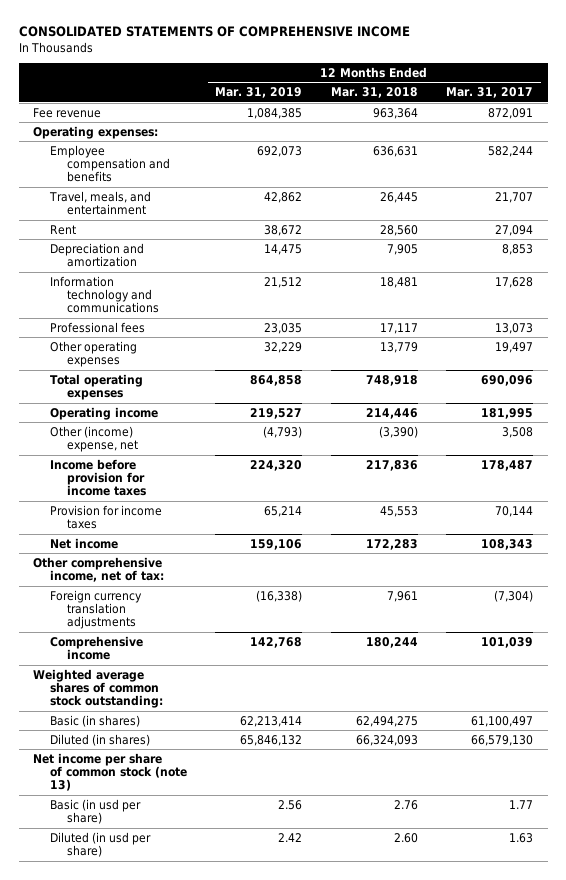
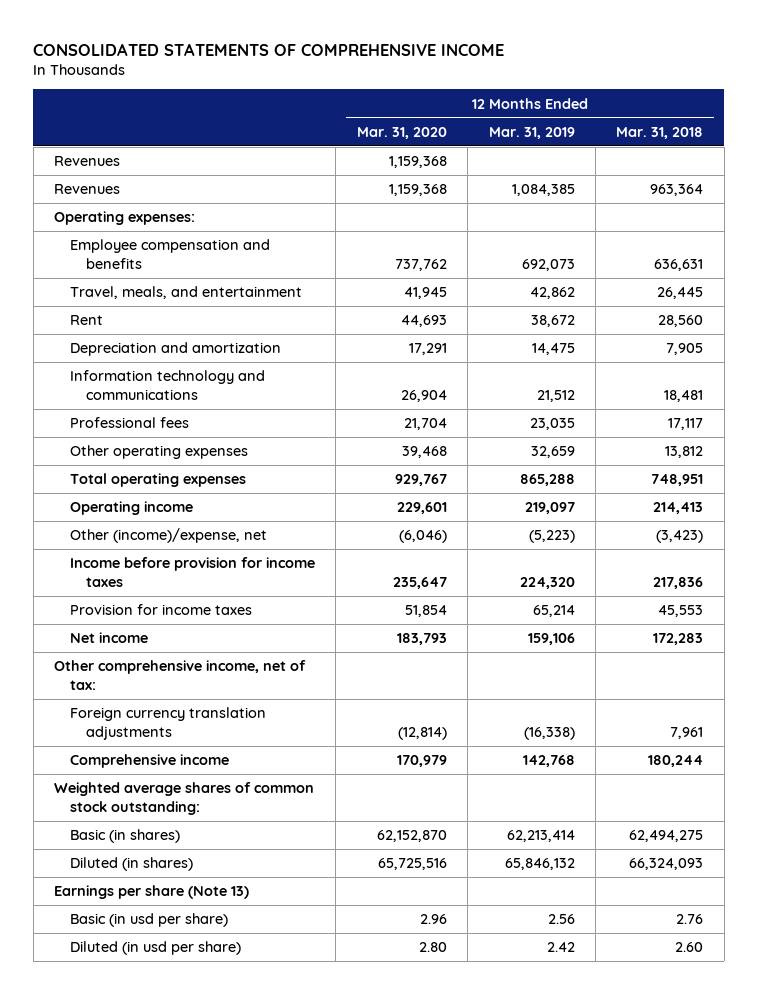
[446,87,534,99] Mar. 31, 2017 -> none
none -> [356,126,447,139] Mar. 31, 2020
none -> [54,156,121,167] Revenues
[32,107,101,118] Fee revenue -> [54,184,121,195] Revenues
[264,341,303,353] 32,229 -> [530,446,575,459] 32,659
[379,341,418,353] 13,779 -> [665,446,704,459] 13,812
[250,374,303,386] 864,858 -> [519,474,575,487] 865,288
[365,374,418,386] 748,918 -> [651,474,704,487] 748,951
[250,407,303,419] 219,527 -> [524,502,575,515] 219,097
[365,407,418,419] 214,446 -> [653,502,704,515] 214,413
[49,425,138,453] Other (income) expense, net -> [69,528,267,544] Other (income)/expense, net
[263,425,303,438] (4,793) -> [528,530,575,544] (5,223)
[378,425,418,438] (3,390) -> [656,530,704,544] (3,423)
[32,752,187,792] Net income per share of common stock (note 13) -> [54,885,250,900] Earnings per share (Note 13)

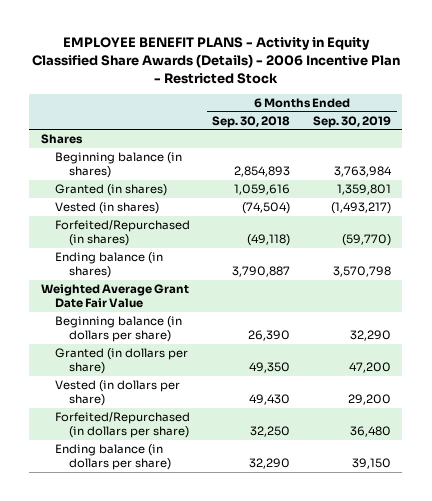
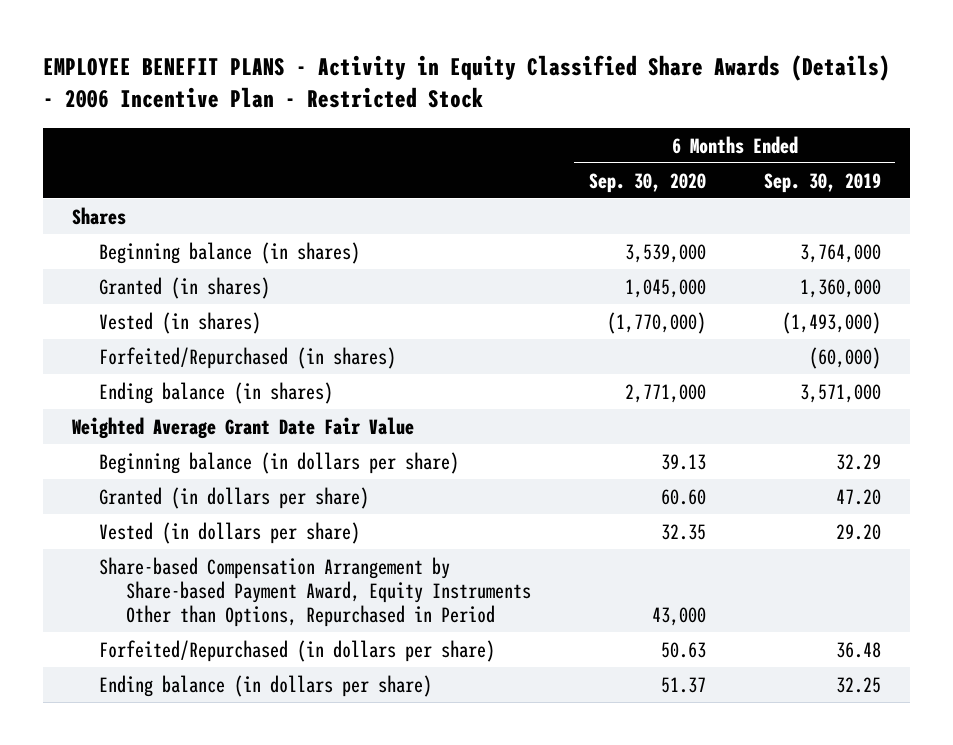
[212,115,291,128] Sep. 30, 2018 -> none
none -> [588,172,706,193] Sep. 30, 2020
[333,166,392,178] 3,763,984 -> [799,243,881,263] 3,764,000
[336,183,391,195] 1,359,801 -> [799,278,881,298] 1,360,000
[330,201,391,214] (1,493,217) -> [781,311,881,334] (1,493,000)
[341,234,391,247] (59,770) -> [808,346,881,369] (60,000)
[332,266,391,278] 3,570,798 -> [799,383,881,403] 3,571,000
[349,330,391,342] 32,290 -> [835,453,881,470] 32.29
[348,362,391,374] 47,200 -> [835,488,881,505] 47.20
[347,394,391,406] 29,200 -> [835,523,881,540] 29.20
none -> [98,556,531,627] Share-based Compensation Arrangement by Share-based Payment Award, Equity Instruments Other than Options, Repurchased in Period
[349,426,391,438] 36,480 -> [835,641,881,658] 36.48
[351,458,391,470] 39,150 -> [835,676,881,693] 32.25

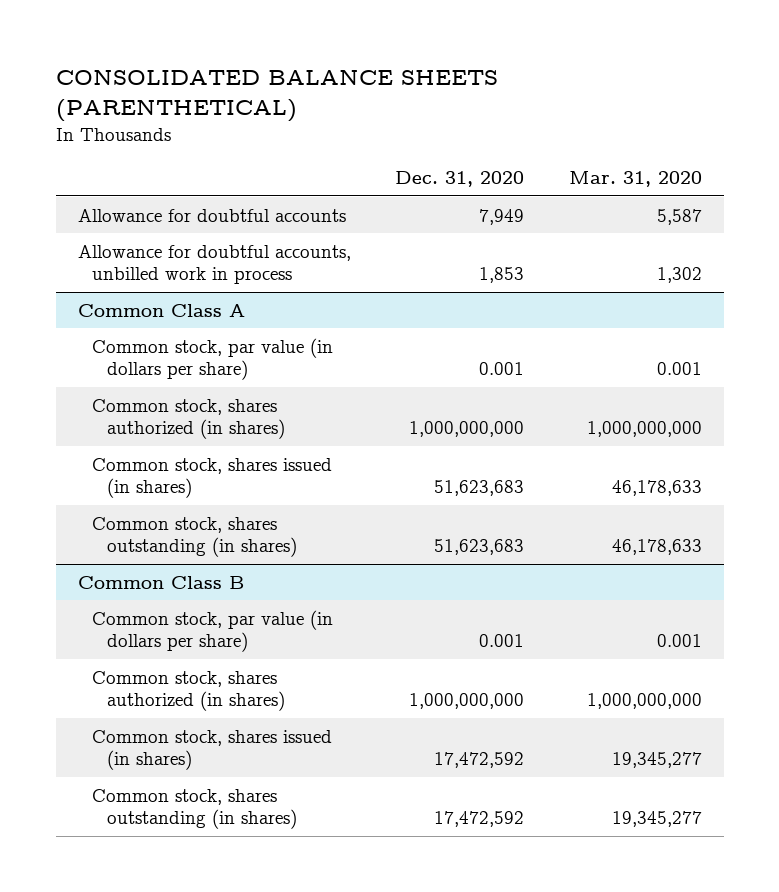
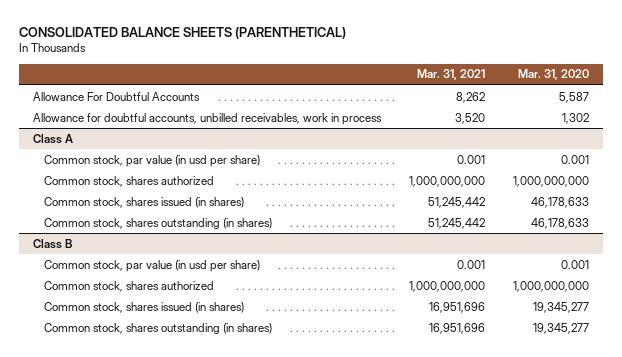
[395,171,525,188] Dec. 31, 2020 -> none
none -> [416,69,485,81] Mar. 31, 2021
[77,208,346,222] Allowance for doubtful accounts -> [33,91,201,101] Allowance For Doubtful Accounts
[77,244,351,285] Allowance for doubtful accounts, unbilled work in process -> [33,112,383,125] Allowance for doubtful accounts, unbilled receivables, work in process
[77,303,245,317] Common Class A -> [33,133,74,144] Class A
[92,337,334,381] Common stock, par value (in dollars per share) -> [43,154,260,167] Common stock, par value (in usd per share)
[92,398,285,440] Common stock, shares authorized (in shares) -> [43,175,214,187] Common stock, shares authorized
[77,575,244,589] Common Class B -> [33,238,74,249] Class B
[92,609,334,653] Common stock, par value (in dollars per share) -> [43,259,260,272] Common stock, par value (in usd per share)
[92,670,285,712] Common stock, shares authorized (in shares) -> [43,280,214,292] Common stock, shares authorized

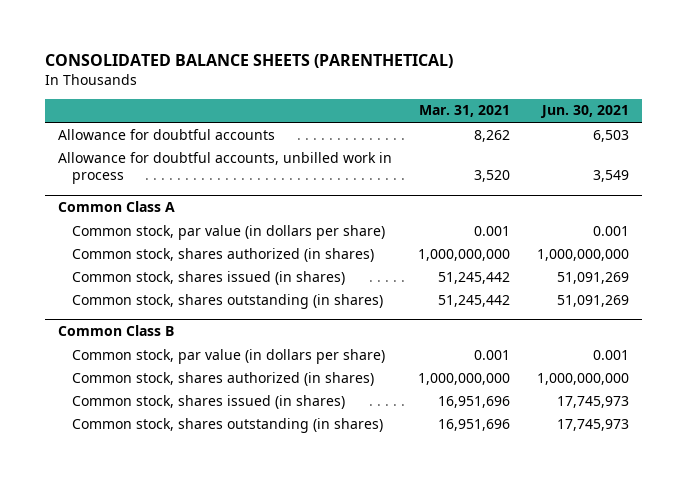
[517,69,589,81] Mar. 31, 2020 -> none
none -> [539,105,629,119] Jun. 30, 2021
[33,91,201,101] Allowance For Doubtful Accounts -> [57,128,275,140] Allowance for doubtful accounts
[33,112,383,125] Allowance for doubtful accounts, unbilled receivables, work in process -> [57,151,392,184] Allowance for doubtful accounts, unbilled work in process
[33,133,74,144] Class A -> [57,201,175,213] Common Class A
[43,154,260,167] Common stock, par value (in usd per share) -> [72,224,386,240] Common stock, par value (in dollars per share)
[43,175,214,187] Common stock, shares authorized -> [72,247,375,262] Common stock, shares authorized (in shares)
[33,238,74,249] Class B -> [57,325,174,337] Common Class B
[43,259,260,272] Common stock, par value (in usd per share) -> [72,348,386,364] Common stock, par value (in dollars per share)
[43,280,214,292] Common stock, shares authorized -> [72,371,375,386] Common stock, shares authorized (in shares)

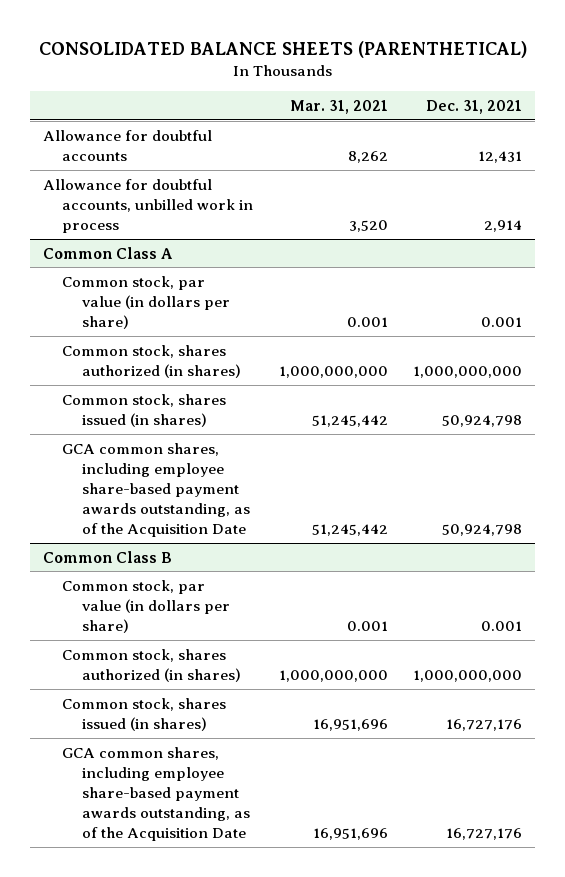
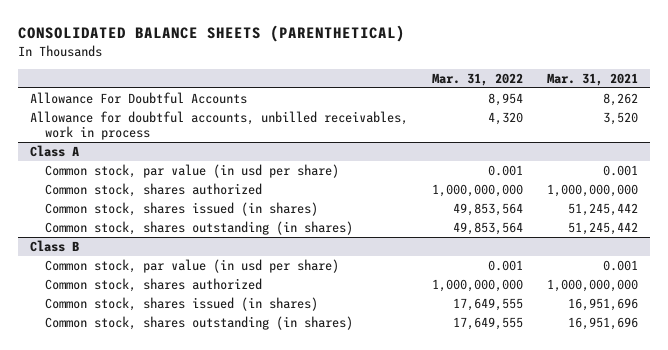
[426,99,523,114] Dec. 31, 2021 -> none
none -> [432,72,524,86] Mar. 31, 2022
[43,129,213,161] Allowance for doubtful accounts -> [29,92,247,105] Allowance For Doubtful Accounts
[43,178,254,233] Allowance for doubtful accounts, unbilled work in process -> [29,111,408,141] Allowance for doubtful accounts, unbilled receivables, work in process
[43,246,174,259] Common Class A -> [29,145,79,158] Class A
[62,275,230,329] Common stock, par value (in dollars per share) -> [44,164,339,179] Common stock, par value (in usd per share)
[62,344,241,378] Common stock, shares authorized (in shares) -> [44,183,262,198] Common stock, shares authorized
[62,442,250,537] GCA common shares, including employee share-based payment awards outstanding, as of the Acquisition Date -> [44,221,353,236] Common stock, shares outstanding (in shares)
[43,550,173,563] Common Class B -> [29,240,79,253] Class B
[62,579,230,633] Common stock, par value (in dollars per share) -> [44,259,339,274] Common stock, par value (in usd per share)
[62,648,241,682] Common stock, shares authorized (in shares) -> [44,278,262,293] Common stock, shares authorized
[62,746,250,841] GCA common shares, including employee share-based payment awards outstanding, as of the Acquisition Date -> [44,316,353,331] Common stock, shares outstanding (in shares)

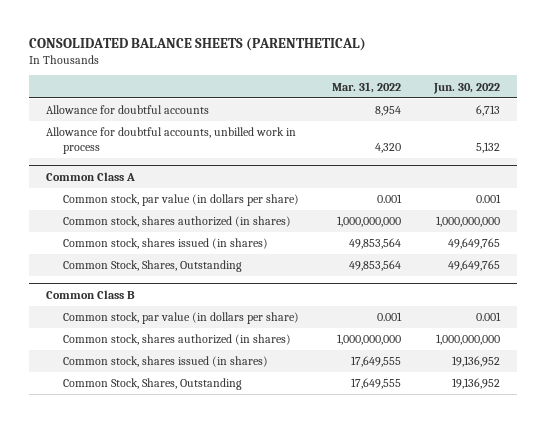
[547,72,639,86] Mar. 31, 2021 -> none
none -> [433,82,501,94] Jun. 30, 2022
[29,92,247,105] Allowance For Doubtful Accounts -> [45,105,209,115] Allowance for doubtful accounts
[29,111,408,141] Allowance for doubtful accounts, unbilled receivables, work in process -> [45,127,296,155] Allowance for doubtful accounts, unbilled work in process
[29,145,79,158] Class A -> [45,171,135,181] Common Class A
[44,164,339,179] Common stock, par value (in usd per share) -> [63,194,300,207] Common stock, par value (in dollars per share)
[44,183,262,198] Common stock, shares authorized -> [63,216,292,228] Common stock, shares authorized (in shares)
[44,221,353,236] Common stock, shares outstanding (in shares) -> [63,260,243,273] Common Stock, Shares, Outstanding
[29,240,79,253] Class B -> [45,289,135,299] Common Class B
[44,259,339,274] Common stock, par value (in usd per share) -> [63,312,300,325] Common stock, par value (in dollars per share)
[44,278,262,293] Common stock, shares authorized -> [63,334,292,346] Common stock, shares authorized (in shares)
[44,316,353,331] Common stock, shares outstanding (in shares) -> [63,378,243,391] Common Stock, Shares, Outstanding

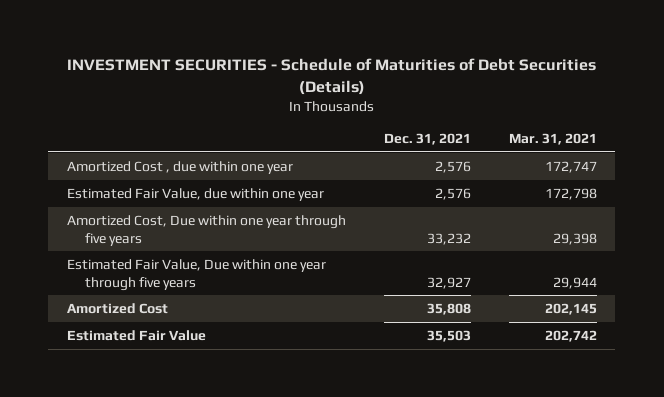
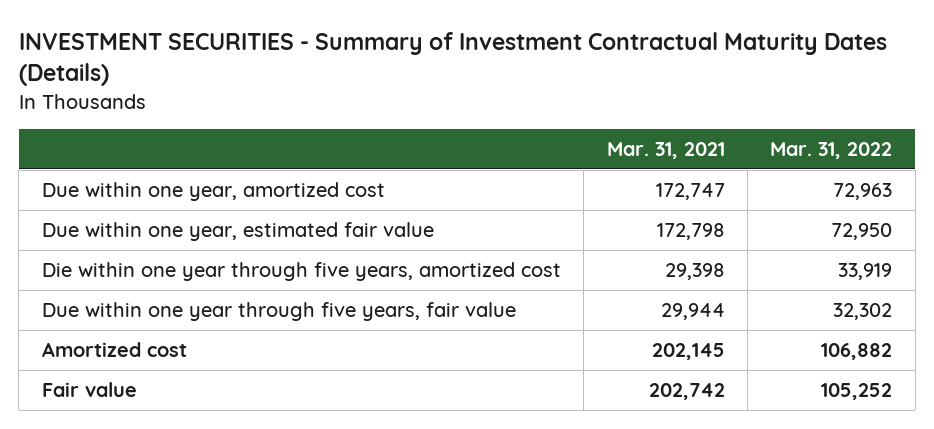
[66,58,596,95] INVESTMENT SECURITIES - Schedule of Maturities of Debt Securities (Details) -> [18,32,887,87] INVESTMENT SECURITIES - Summary of Investment Contractual Maturity Dates (Details)
[383,132,471,145] Dec. 31, 2021 -> none
none -> [770,141,893,159] Mar. 31, 2022
[67,160,294,174] Amortized Cost , due within one year -> [41,182,385,202] Due within one year, amortized cost
[67,187,325,201] Estimated Fair Value, due within one year -> [41,222,434,242] Due within one year, estimated fair value
[67,214,347,246] Amortized Cost, Due within one year through five years -> [41,262,561,282] Die within one year through five years, amortized cost
[67,258,327,291] Estimated Fair Value, Due within one year through five years -> [41,302,516,322] Due within one year through five years, fair value
[67,302,169,314] Amortized Cost -> [41,342,187,358] Amortized cost
[67,329,207,341] Estimated Fair Value -> [41,382,137,398] Fair value

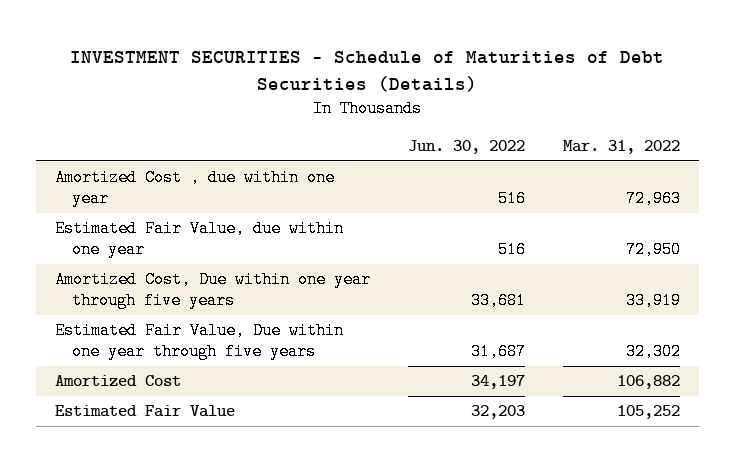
[18,32,887,87] INVESTMENT SECURITIES - Summary of Investment Contractual Maturity Dates (Details) -> [70,51,665,92] INVESTMENT SECURITIES - Schedule of Maturities of Debt Securities (Details)
[606,141,725,159] Mar. 31, 2021 -> none
none -> [407,139,525,154] Jun. 30, 2022
[41,182,385,202] Due within one year, amortized cost -> [55,169,336,208] Amortized Cost , due within one year
[41,222,434,242] Due within one year, estimated fair value -> [55,220,345,259] Estimated Fair Value, due within one year
[41,262,561,282] Die within one year through five years, amortized cost -> [55,271,372,310] Amortized Cost, Due within one year through five years
[41,302,516,322] Due within one year through five years, fair value -> [55,322,345,361] Estimated Fair Value, Due within one year through five years
[41,342,187,358] Amortized cost -> [55,375,182,387] Amortized Cost
[41,382,137,398] Fair value -> [55,405,236,418] Estimated Fair Value

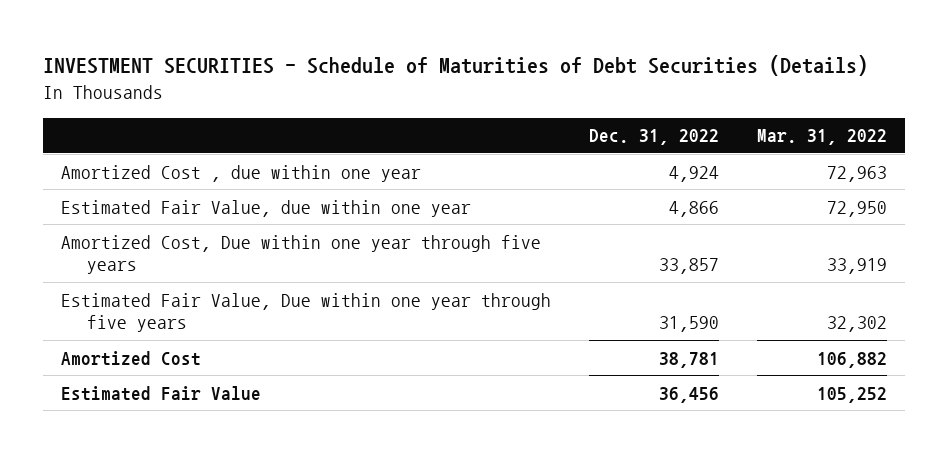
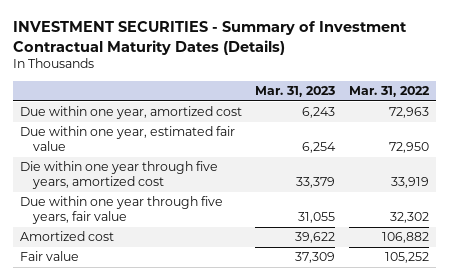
[42,55,868,77] INVESTMENT SECURITIES - Schedule of Maturities of Debt Securities (Details) -> [12,21,407,55] INVESTMENT SECURITIES - Summary of Investment Contractual Maturity Dates (Details)
[588,129,719,146] Dec. 31, 2022 -> none
none -> [255,86,336,98] Mar. 31, 2023
[61,164,422,182] Amortized Cost , due within one year -> [19,106,242,120] Due within one year, amortized cost
[61,199,472,217] Estimated Fair Value, due within one year -> [19,126,235,152] Due within one year, estimated fair value
[61,234,542,275] Amortized Cost, Due within one year through five years -> [19,161,218,190] Die within one year through five years, amortized cost
[61,292,552,333] Estimated Fair Value, Due within one year through five years -> [19,196,223,225] Due within one year through five years, fair value
[61,350,202,366] Amortized Cost -> [19,231,114,242] Amortized cost
[61,385,262,401] Estimated Fair Value -> [19,251,79,262] Fair value

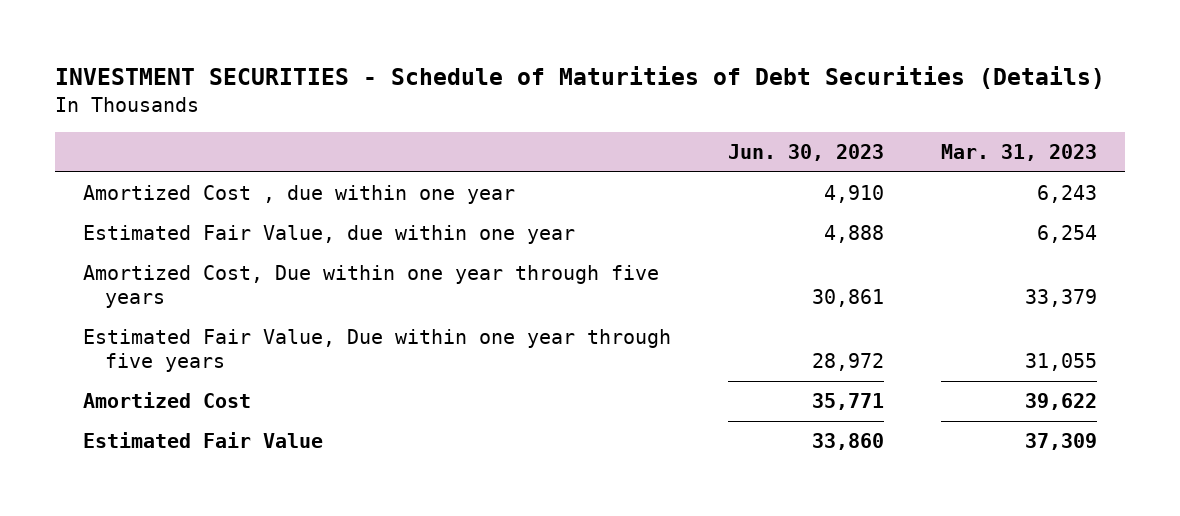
[12,21,407,55] INVESTMENT SECURITIES - Summary of Investment Contractual Maturity Dates (Details) -> [54,66,1105,90] INVESTMENT SECURITIES - Schedule of Maturities of Debt Securities (Details)
[348,86,430,98] Mar. 31, 2022 -> none
none -> [727,143,884,161] Jun. 30, 2023
[19,106,242,120] Due within one year, amortized cost -> [83,185,516,205] Amortized Cost , due within one year
[19,126,235,152] Due within one year, estimated fair value -> [83,225,576,245] Estimated Fair Value, due within one year
[19,161,218,190] Die within one year through five years, amortized cost -> [83,265,660,309] Amortized Cost, Due within one year through five years
[19,196,223,225] Due within one year through five years, fair value -> [83,329,672,373] Estimated Fair Value, Due within one year through five years
[19,231,114,242] Amortized cost -> [83,392,252,409] Amortized Cost
[19,251,79,262] Fair value -> [83,432,324,449] Estimated Fair Value

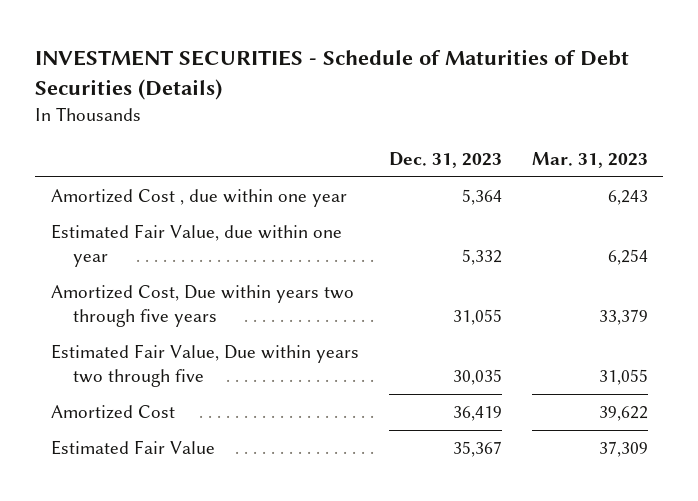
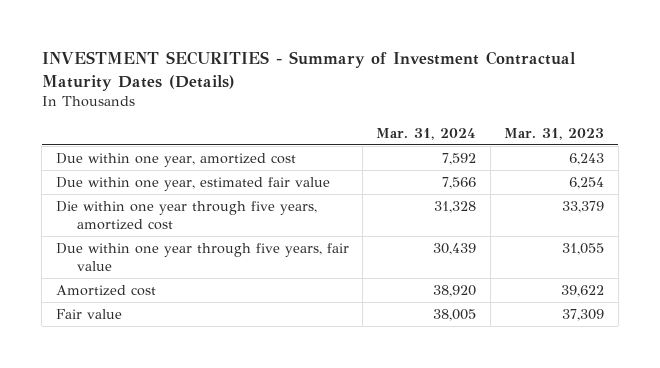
[35,49,630,101] INVESTMENT SECURITIES - Schedule of Maturities of Debt Securities (Details) -> [41,51,576,91] INVESTMENT SECURITIES - Summary of Investment Contractual Maturity Dates (Details)
[388,151,502,168] Dec. 31, 2023 -> none
none -> [376,127,477,140] Mar. 31, 2024
[50,189,347,208] Amortized Cost , due within one year -> [55,153,296,168] Due within one year, amortized cost
[50,224,342,267] Estimated Fair Value, due within one year -> [55,177,330,192] Due within one year, estimated fair value
[50,285,354,327] Amortized Cost, Due within years two through five years -> [55,201,317,231] Die within one year through five years, amortized cost
[50,344,359,387] Estimated Fair Value, Due within years two through five -> [55,243,349,272] Due within one year through five years, fair value
[50,405,175,420] Amortized Cost -> [55,285,156,297] Amortized cost
[50,440,215,456] Estimated Fair Value -> [55,309,122,320] Fair value

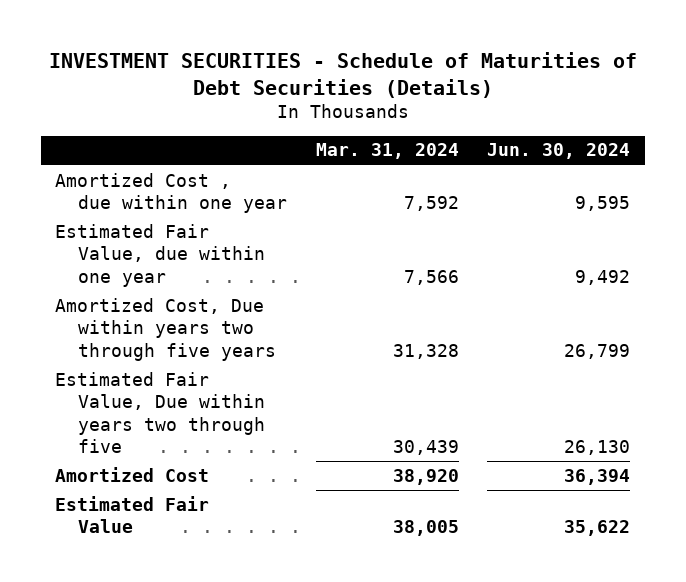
[41,51,576,91] INVESTMENT SECURITIES - Summary of Investment Contractual Maturity Dates (Details) -> [48,51,637,98] INVESTMENT SECURITIES - Schedule of Maturities of Debt Securities (Details)
[504,127,605,140] Mar. 31, 2023 -> none
none -> [487,143,631,160] Jun. 30, 2024
[55,153,296,168] Due within one year, amortized cost -> [55,172,287,214] Amortized Cost , due within one year
[55,177,330,192] Due within one year, estimated fair value -> [55,223,265,287] Estimated Fair Value, due within one year
[55,201,317,231] Die within one year through five years, amortized cost -> [55,297,276,361] Amortized Cost, Due within years two through five years
[55,243,349,272] Due within one year through five years, fair value -> [55,371,265,454] Estimated Fair Value, Due within years two through five
[55,285,156,297] Amortized cost -> [55,466,210,482] Amortized Cost
[55,309,122,320] Fair value -> [55,495,210,534] Estimated Fair Value

